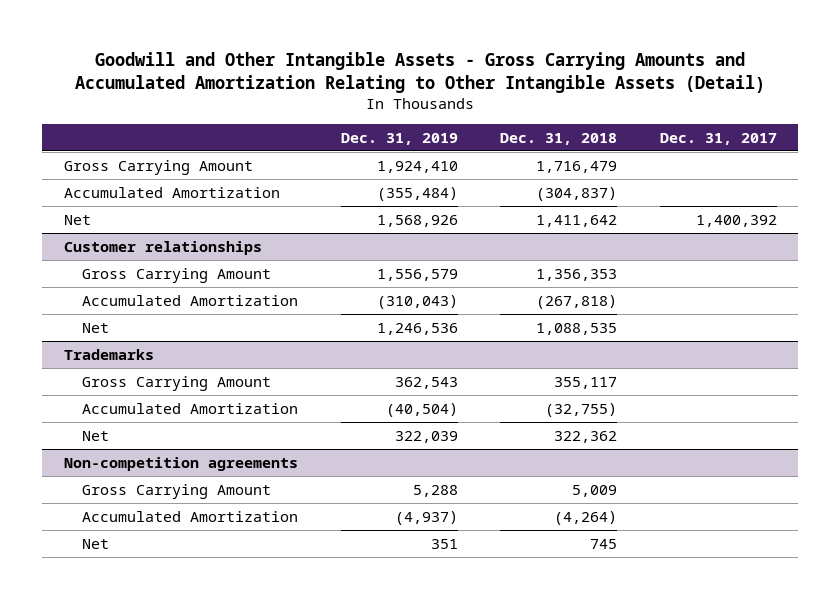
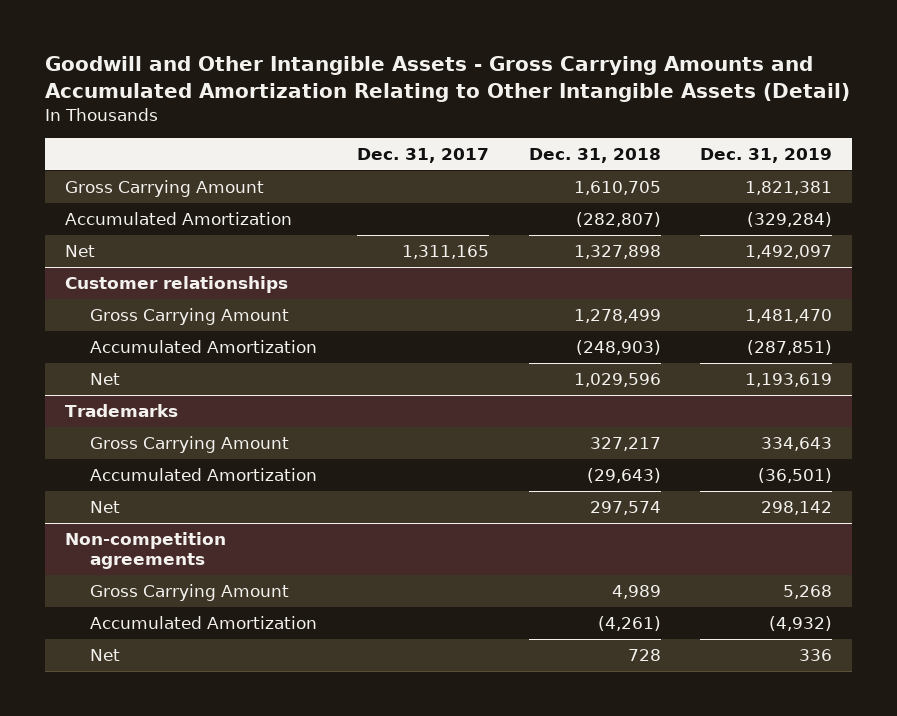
[376,161,458,174] 1,924,410 -> [745,181,833,196] 1,821,381
[536,161,618,174] 1,716,479 -> [573,181,661,196] 1,610,705
[376,187,458,202] (355,484) -> [747,212,833,228] (329,284)
[536,187,618,202] (304,837) -> [575,212,661,228] (282,807)
[376,215,458,228] 1,568,926 -> [745,245,833,260] 1,492,097
[536,215,618,228] 1,411,642 -> [573,245,661,260] 1,327,898
[695,215,777,228] 1,400,392 -> [401,245,489,260] 1,311,165
[376,269,458,282] 1,556,579 -> [745,309,833,324] 1,481,470
[536,269,618,282] 1,356,353 -> [573,309,661,324] 1,278,499
[376,295,458,310] (310,043) -> [747,340,833,356] (287,851)
[536,295,618,310] (267,818) -> [575,340,661,356] (248,903)
[376,323,458,336] 1,246,536 -> [745,373,833,388] 1,193,619
[536,323,618,336] 1,088,535 -> [573,373,661,388] 1,029,596
[394,377,458,390] 362,543 -> [761,437,833,452] 334,643
[554,377,618,390] 355,117 -> [589,437,661,452] 327,217
[385,403,458,418] (40,504) -> [758,468,833,484] (36,501)
[545,403,618,418] (32,755) -> [586,468,661,484] (29,643)
[394,431,458,444] 322,039 -> [761,501,833,516] 298,142
[554,431,618,444] 322,362 -> [589,501,661,516] 297,574
[412,485,458,498] 5,288 -> [783,585,833,600] 5,268
[572,485,618,498] 5,009 -> [611,585,661,600] 4,989
[394,511,458,526] (4,937) -> [769,616,833,632] (4,932)
[554,511,618,526] (4,264) -> [597,616,661,632] (4,261)
[430,539,458,550] 351 -> [799,649,833,662] 336
[590,539,618,550] 745 -> [627,649,661,662] 728

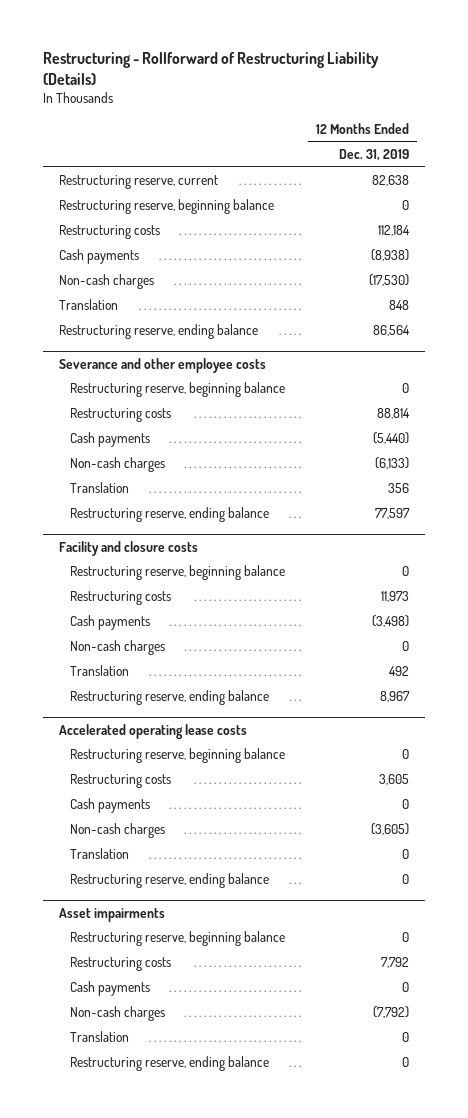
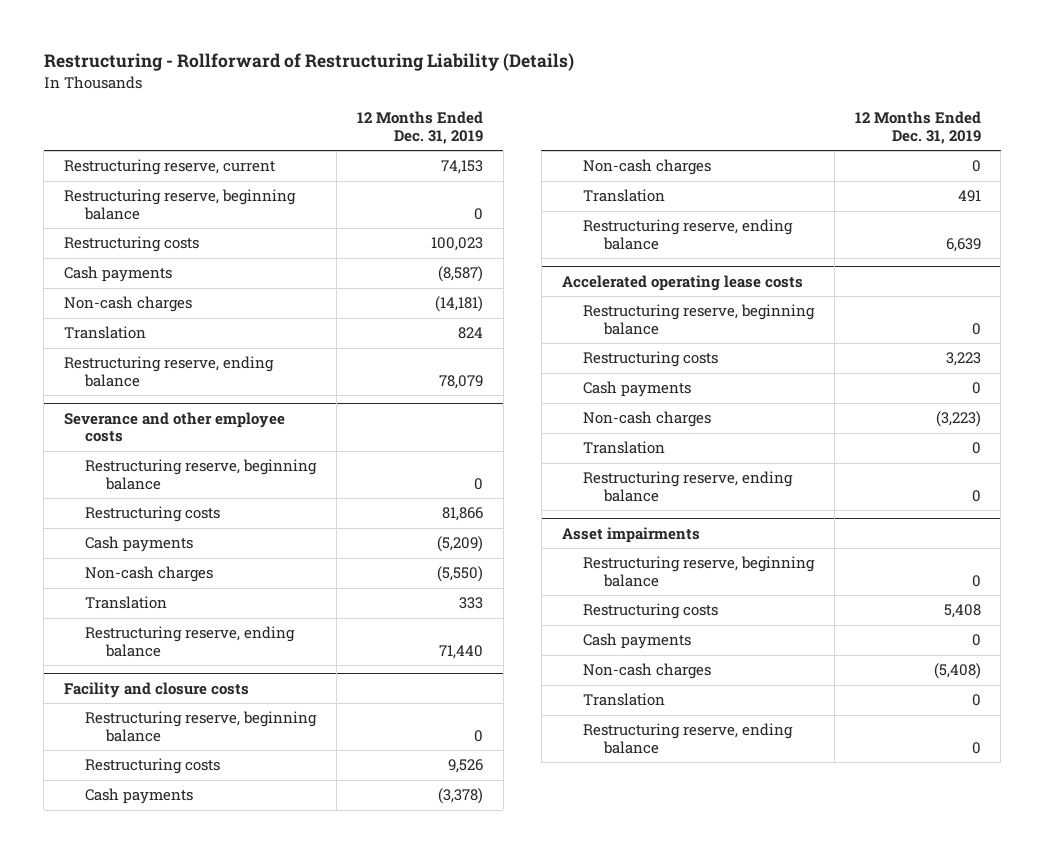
[372,175,410,187] 82,638 -> [441,160,484,175] 74,153
[378,225,411,237] 112,184 -> [431,237,484,252] 100,023
[371,249,410,262] (8,938) -> [438,266,484,283] (8,587)
[369,274,410,287] (17,530) -> [435,296,484,313] (14,181)
[389,300,410,311] 848 -> [458,327,484,340] 824
[373,325,411,337] 86,564 -> [439,374,484,389] 78,079
[377,408,411,420] 88,814 -> [442,507,484,522] 81,866
[373,432,410,445] (5,440) -> [437,536,484,553] (5,209)
[375,457,410,470] (6,133) -> [437,566,484,583] (5,550)
[388,483,410,494] 356 -> [459,597,484,610] 333
[375,508,411,520] 77,597 -> [439,644,484,659] 71,440
[381,591,410,603] 11,973 -> [448,759,484,774] 9,526
[372,615,410,628] (3,498) -> [438,788,484,805] (3,378)
[389,666,410,677] 492 -> [957,190,981,203] 491
[380,691,411,703] 8,967 -> [945,237,981,252] 6,639
[379,774,410,786] 3,605 -> [945,352,981,367] 3,223
[371,823,410,836] (3,605) -> [935,411,981,428] (3,223)
[381,957,410,969] 7,792 -> [943,604,981,619] 5,408
[373,1006,410,1019] (7,792) -> [933,663,981,680] (5,408)

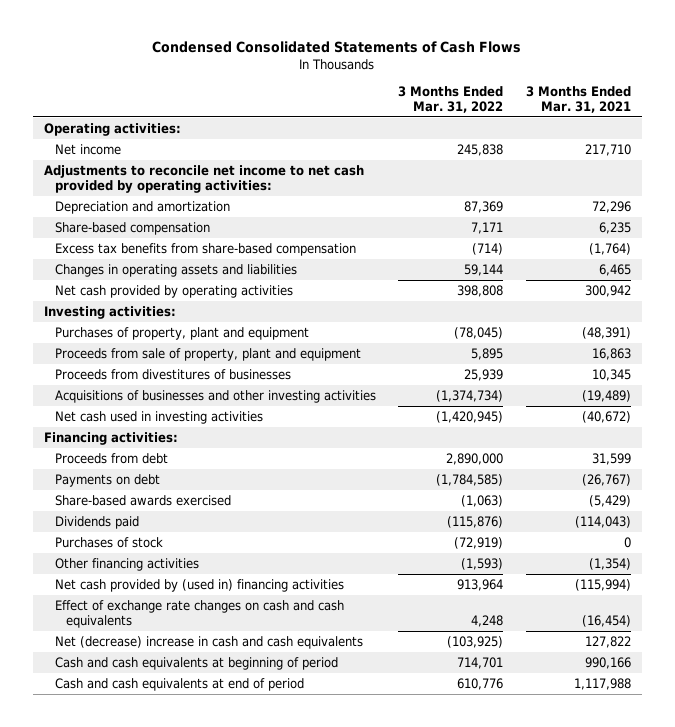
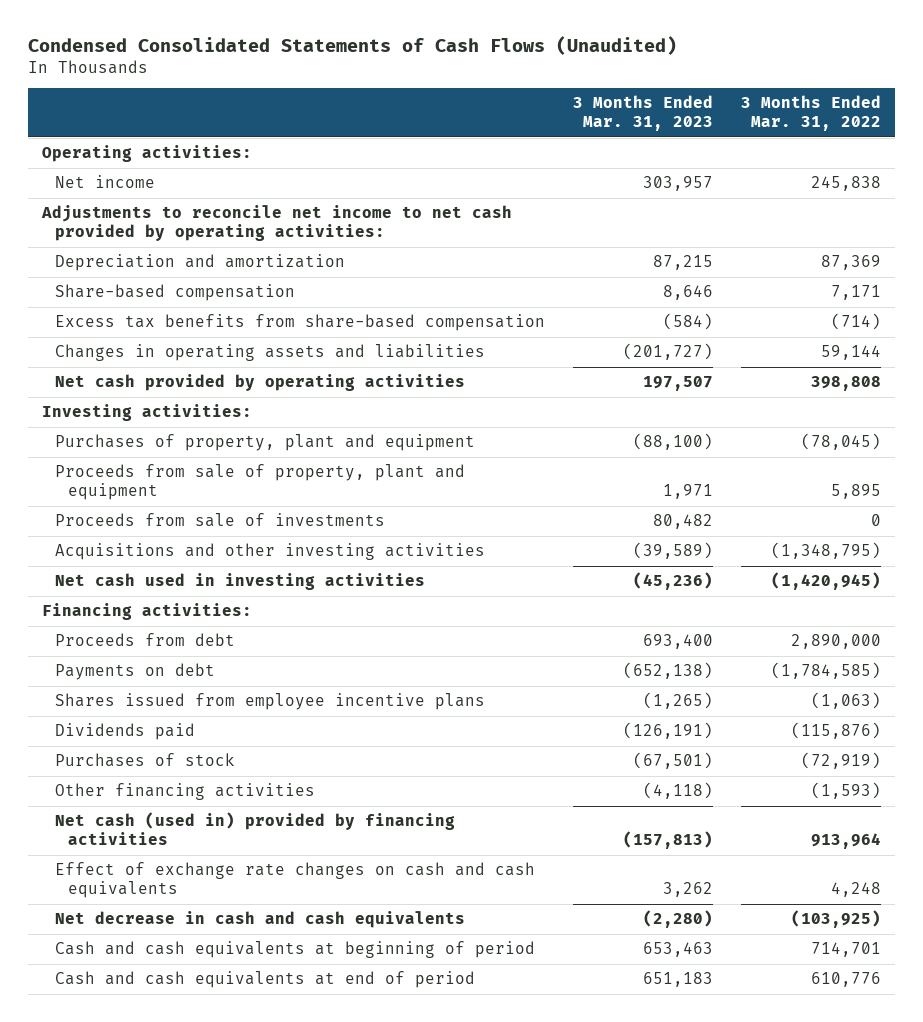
[152,41,522,54] Condensed Consolidated Statements of Cash Flows -> [27,35,677,55] Condensed Consolidated Statements of Cash Flows (Unaudited)
[525,86,631,113] 3 Months Ended Mar. 31, 2021 -> none
none -> [573,95,714,132] 3 Months Ended Mar. 31, 2023
[55,369,292,381] Proceeds from divestitures of businesses -> none
none -> [54,513,385,528] Proceeds from sale of investments
[55,390,377,404] Acquisitions of businesses and other investing activities -> [54,543,485,561] Acquisitions and other investing activities
[436,390,504,403] (1,374,734) -> [771,542,882,560] (1,348,795)
[55,495,232,507] Share-based awards exercised -> [54,693,485,711] Shares issued from employee incentive plans
[55,579,345,593] Net cash provided by (used in) financing activities -> [54,812,455,846] Net cash (used in) provided by financing activities
[55,636,364,650] Net (decrease) increase in cash and cash equivalents -> [54,911,465,929] Net decrease in cash and cash equivalents

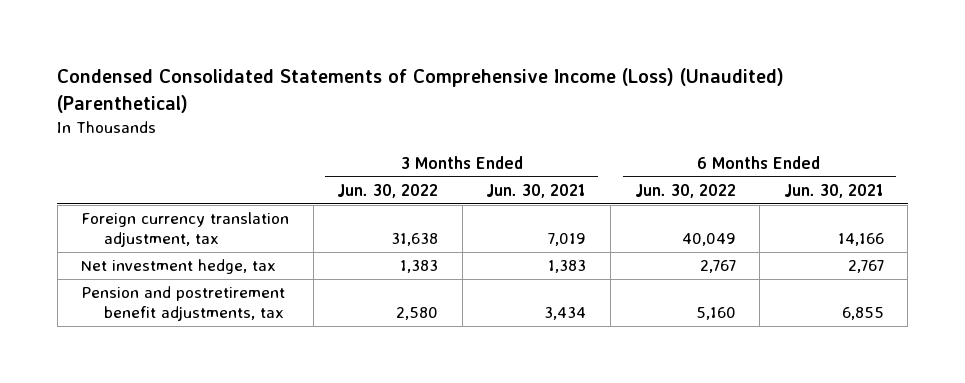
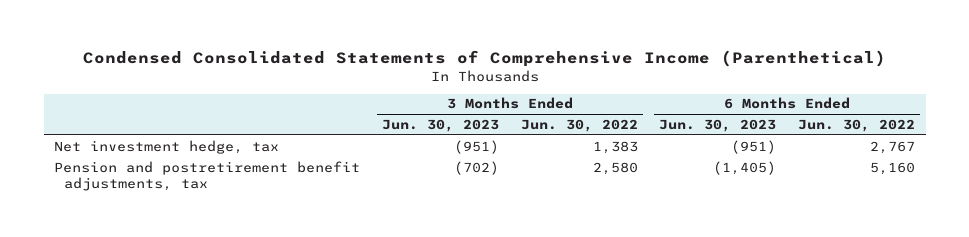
[57,68,785,113] Condensed Consolidated Statements of Comprehensive Income (Loss) (Unaudited) (Parenthetical) -> [82,50,886,68] Condensed Consolidated Statements of Comprehensive Income (Parenthetical)
[486,184,587,199] Jun. 30, 2021 -> none
[783,184,884,199] Jun. 30, 2021 -> none
none -> [381,119,499,133] Jun. 30, 2023
none -> [659,119,777,133] Jun. 30, 2023
[81,212,290,247] Foreign currency translation adjustment, tax -> none

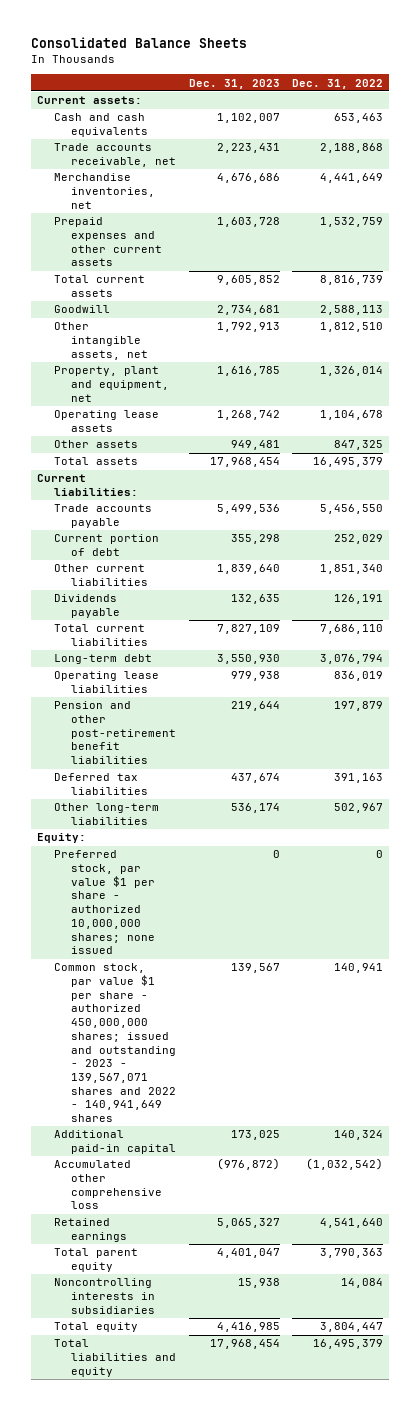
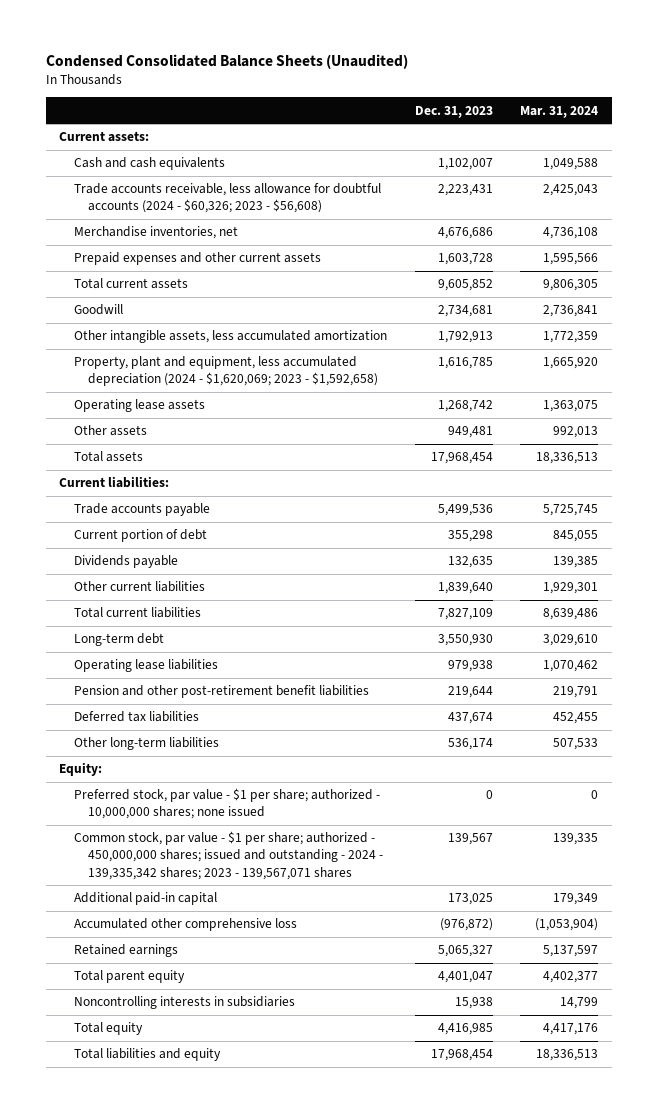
[31,37,248,49] Consolidated Balance Sheets -> [45,54,408,70] Condensed Consolidated Balance Sheets (Unaudited)
[291,78,383,89] Dec. 31, 2022 -> none
none -> [520,105,599,118] Mar. 31, 2024
[54,143,177,168] Trade accounts receivable, net -> [73,183,381,214] Trade accounts receivable, less allowance for doubtful accounts (2024 - $60,326; 2023 - $56,608)
[54,322,149,360] Other intangible assets, net -> [73,330,387,344] Other intangible assets, less accumulated amortization
[54,366,170,402] Property, plant and equipment, net -> [73,356,379,387] Property, plant and equipment, less accumulated depreciation (2024 - $1,620,069; 2023 - $1,592,658)
[54,564,149,587] Other current liabilities -> [73,581,205,593] Other current liabilities
[54,850,156,955] Preferred stock, par value $1 per share - authorized 10,000,000 shares; none issued -> [73,788,380,820] Preferred stock, par value - $1 per share; authorized - 10,000,000 shares; none issued
[54,963,177,1123] Common stock, par value $1 per share - authorized 450,000,000 shares; issued and outstanding - 2023 - 139,567,071 shares and 2022 - 140,941,649 shares -> [73,831,384,880] Common stock, par value - $1 per share; authorized - 450,000,000 shares; issued and outstanding - 2024 - 139,335,342 shares; 2023 - 139,567,071 shares

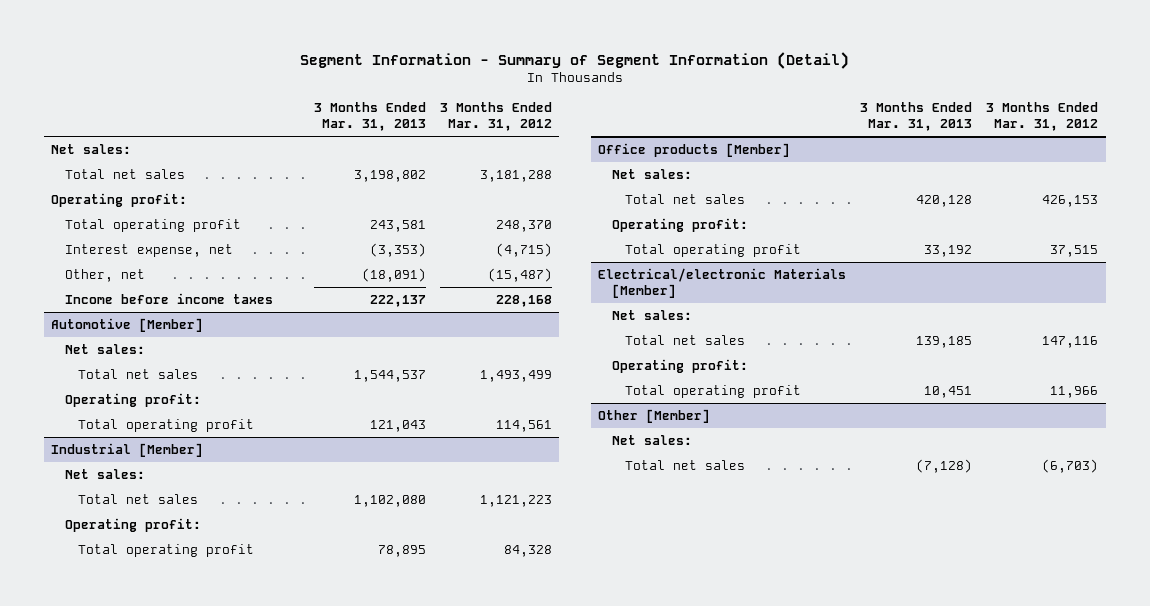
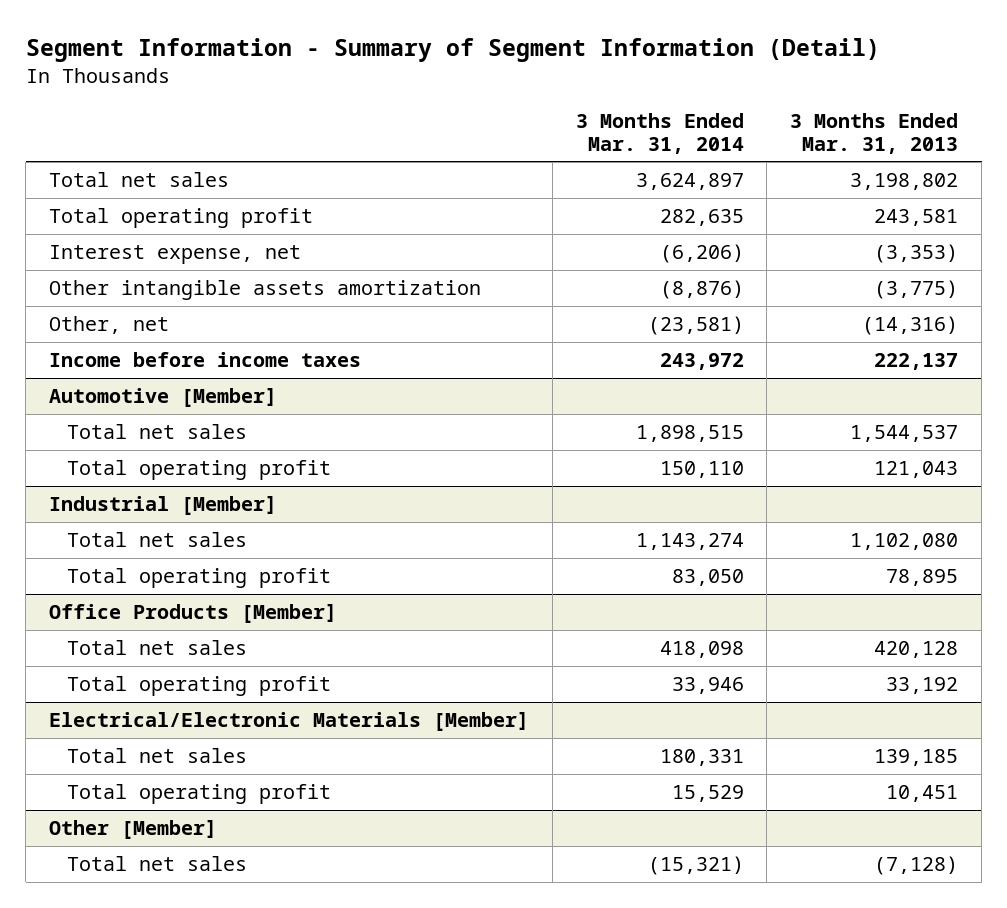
[439,102,552,132] 3 Months Ended Mar. 31, 2012 -> none
none -> [575,112,744,154] 3 Months Ended Mar. 31, 2014
[51,144,132,155] Net sales: -> none
[51,193,188,208] Operating profit: -> none
none -> [49,279,482,300] Other intangible assets amortization
[361,268,426,283] (18,091) -> [862,315,959,335] (14,316)
[64,344,145,355] Net sales: -> none
[64,393,201,408] Operating profit: -> none
[64,469,145,480] Net sales: -> none
[64,518,201,533] Operating profit: -> none
[611,169,692,180] Net sales: -> none
[598,143,791,158] Office products [Member] -> [49,603,338,623] Office Products [Member]
[611,218,748,233] Operating profit: -> none
[611,310,692,321] Net sales: -> none
[598,268,847,298] Electrical/electronic Materials [Member] -> [49,711,530,731] Electrical/Electronic Materials [Member]
[611,359,748,374] Operating profit: -> none
[611,435,692,446] Net sales: -> none

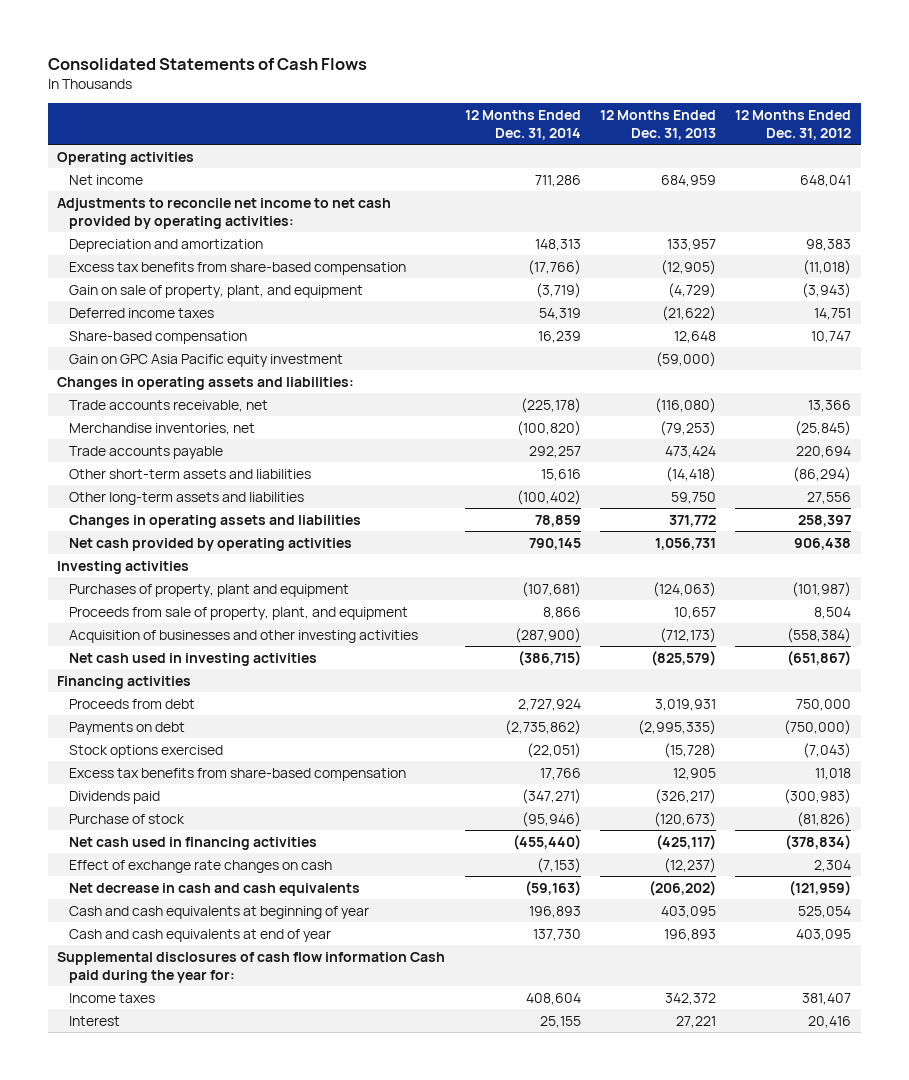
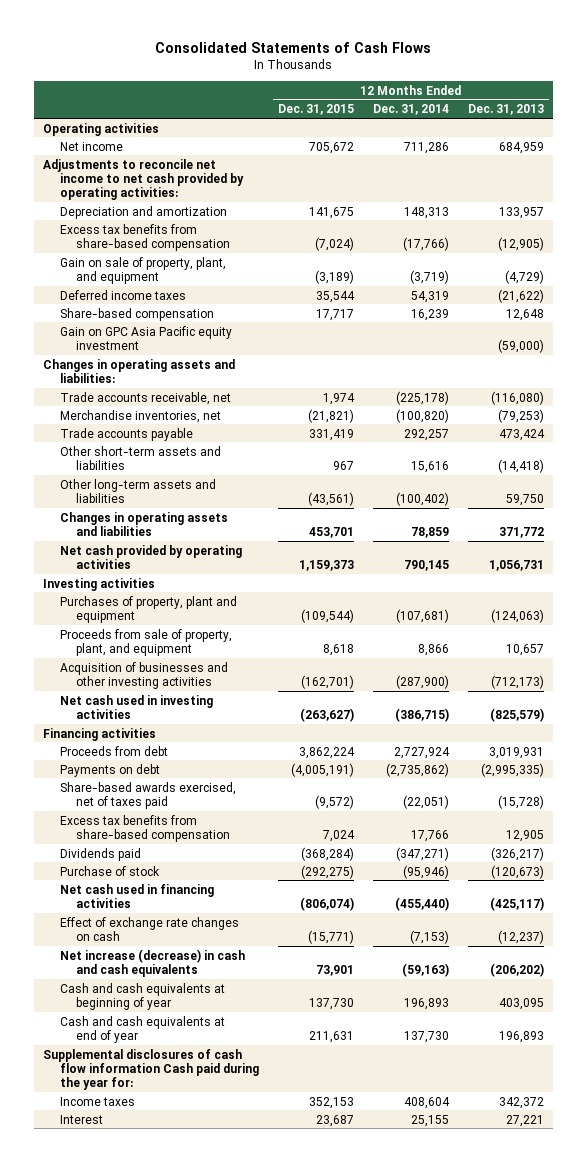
[735,109,852,140] 12 Months Ended Dec. 31, 2012 -> none
none -> [277,104,354,116] Dec. 31, 2015
[68,744,223,758] Stock options exercised -> [59,781,236,809] Share-based awards exercised, net of taxes paid
[68,882,360,896] Net decrease in cash and cash equivalents -> [59,948,245,977] Net increase (decrease) in cash and cash equivalents

